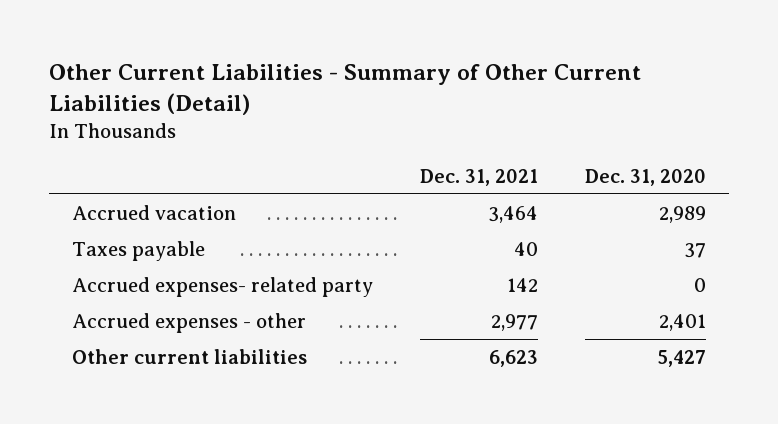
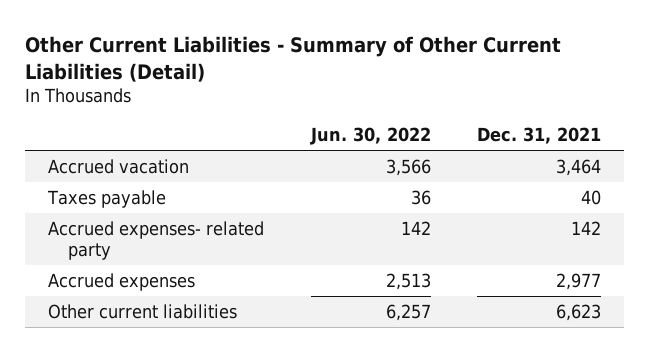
[585,168,707,186] Dec. 31, 2020 -> none
none -> [309,127,431,146] Jun. 30, 2022
[72,313,307,334] Accrued expenses - other -> [48,272,196,291] Accrued expenses

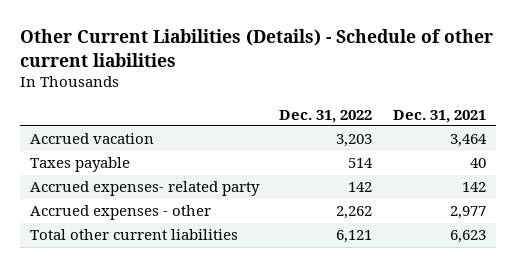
[25,36,562,82] Other Current Liabilities - Summary of Other Current Liabilities (Detail) -> [19,29,493,67] Other Current Liabilities (Details) - Schedule of other current liabilities
[309,127,431,146] Jun. 30, 2022 -> none
none -> [279,109,373,123] Dec. 31, 2022
[48,272,196,291] Accrued expenses -> [30,205,212,221] Accrued expenses - other
[48,303,238,319] Other current liabilities -> [30,229,239,241] Total other current liabilities

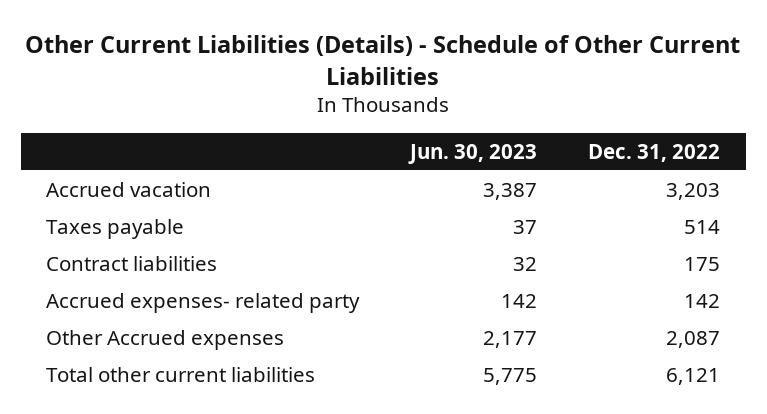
[19,29,493,67] Other Current Liabilities (Details) - Schedule of other current liabilities -> [25,34,741,85] Other Current Liabilities (Details) - Schedule of Other Current Liabilities
[392,109,486,123] Dec. 31, 2021 -> none
none -> [408,143,538,164] Jun. 30, 2023
none -> [46,255,218,271] Contract liabilities
[30,205,212,221] Accrued expenses - other -> [46,329,285,350] Other Accrued expenses
[336,206,373,220] 2,262 -> [666,330,721,348] 2,087

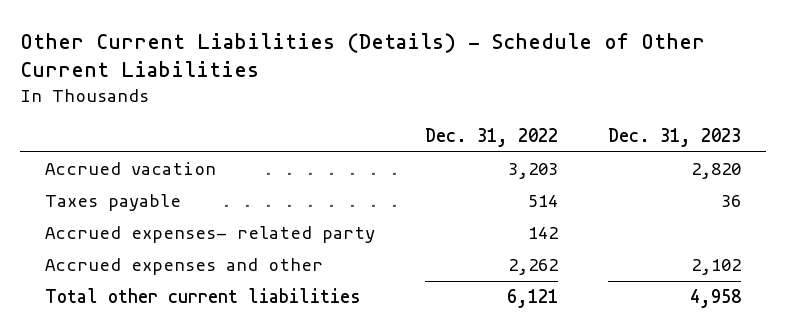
[408,143,538,164] Jun. 30, 2023 -> none
none -> [607,128,741,148] Dec. 31, 2023
[46,255,218,271] Contract liabilities -> none
[46,329,285,350] Other Accrued expenses -> [45,258,324,276] Accrued expenses and other
[666,330,721,348] 2,087 -> [508,259,559,276] 2,262

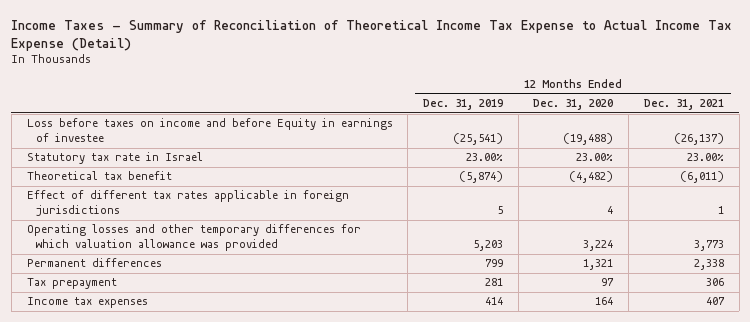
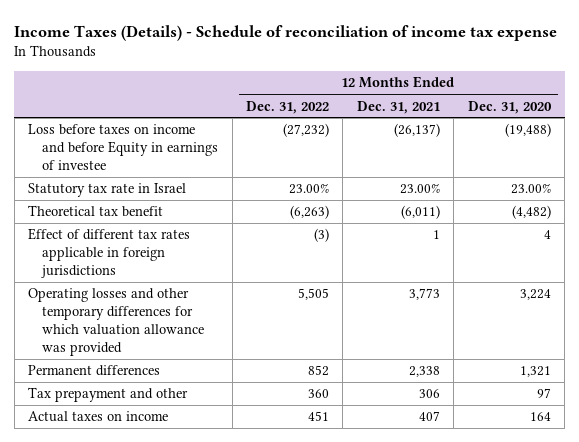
[11,19,733,51] Income Taxes - Summary of Reconciliation of Theoretical Income Tax Expense to Actual Income Tax Expense (Detail) -> [14,24,558,41] Income Taxes (Details) - Schedule of reconciliation of income tax expense
[423,99,504,111] Dec. 31, 2019 -> none
none -> [246,100,330,114] Dec. 31, 2022
[26,278,117,290] Tax prepayment -> [28,387,189,403] Tax prepayment and other
[26,297,148,309] Income tax expenses -> [28,411,169,423] Actual taxes on income

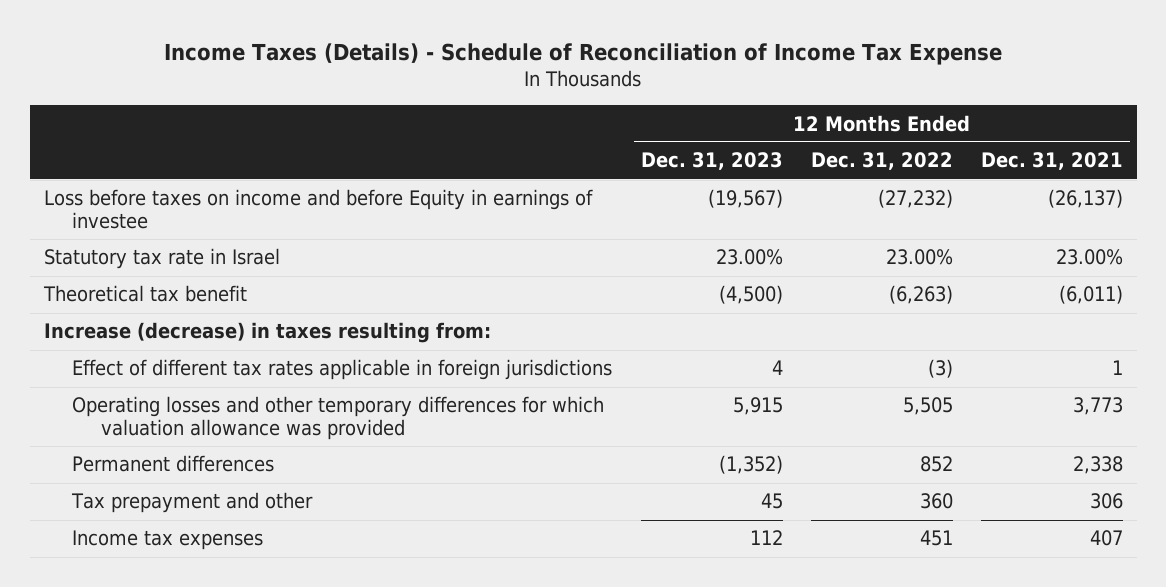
[14,24,558,41] Income Taxes (Details) - Schedule of reconciliation of income tax expense -> [164,42,1003,65] Income Taxes (Details) - Schedule of Reconciliation of Income Tax Expense
[467,100,552,114] Dec. 31, 2020 -> none
none -> [640,152,783,171] Dec. 31, 2023
none -> [43,322,491,344] Increase (decrease) in taxes resulting from:
[28,411,169,423] Actual taxes on income -> [72,530,264,551] Income tax expenses

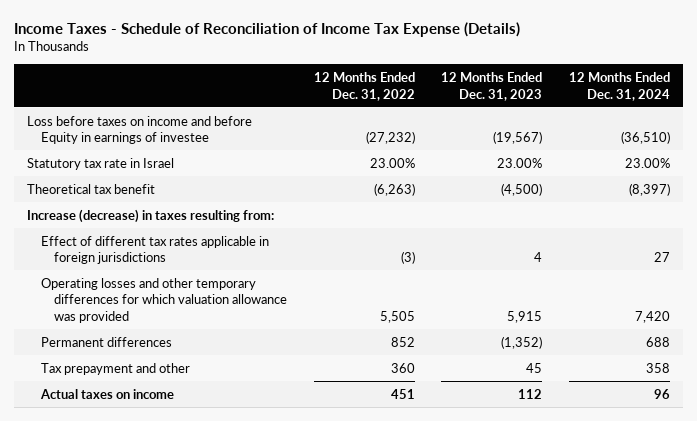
[164,42,1003,65] Income Taxes (Details) - Schedule of Reconciliation of Income Tax Expense -> [13,21,520,37] Income Taxes - Schedule of Reconciliation of Income Tax Expense (Details)
[980,152,1123,171] Dec. 31, 2021 -> none
none -> [568,72,670,101] 12 Months Ended Dec. 31, 2024
[72,530,264,551] Income tax expenses -> [39,388,174,399] Actual taxes on income

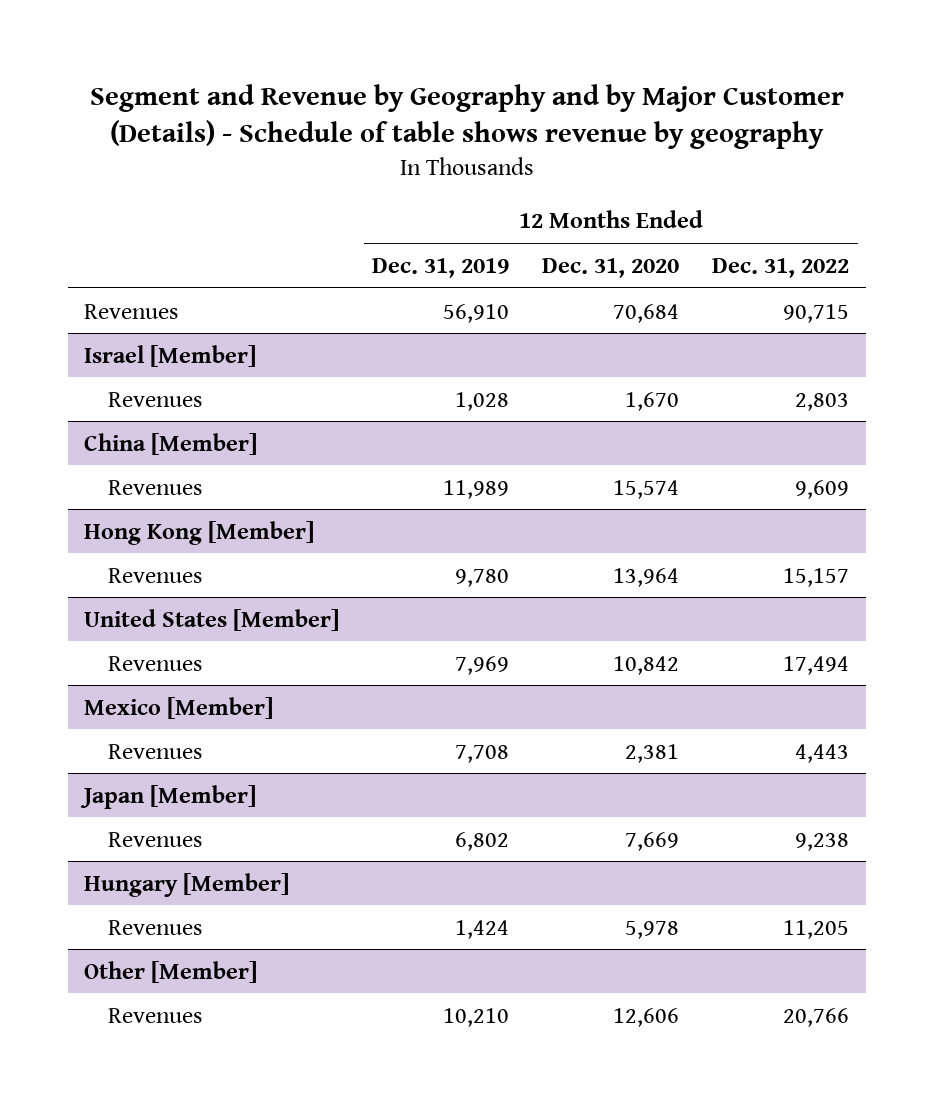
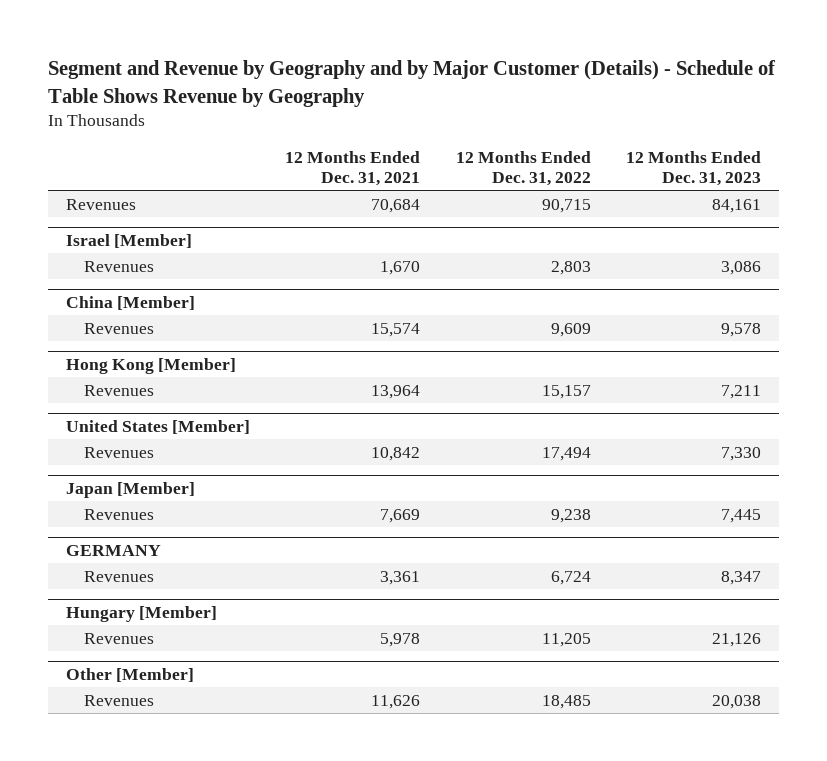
[89,84,844,150] Segment and Revenue by Geography and by Major Customer (Details) - Schedule of table shows revenue by geography -> [47,60,776,107] Segment and Revenue by Geography and by Major Customer (Details) - Schedule of Table Shows Revenue by Geography
[372,257,510,278] Dec. 31, 2019 -> none
[542,257,680,278] Dec. 31, 2020 -> none
none -> [285,150,421,186] 12 Months Ended Dec. 31, 2021
none -> [626,150,762,186] 12 Months Ended Dec. 31, 2023
[84,696,274,719] Mexico [Member] -> none
[107,743,203,759] Revenues -> none
none -> [65,544,161,556] GERMANY
none -> [83,570,154,582] Revenues
[783,1007,850,1027] 20,766 -> [541,694,591,709] 18,485

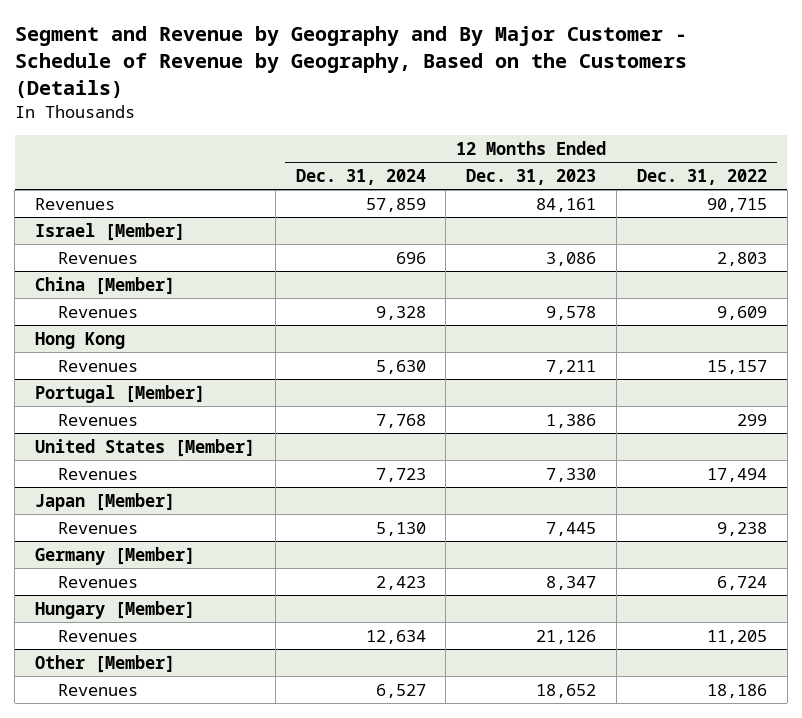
[47,60,776,107] Segment and Revenue by Geography and by Major Customer (Details) - Schedule of Table Shows Revenue by Geography -> [14,26,687,98] Segment and Revenue by Geography and By Major Customer - Schedule of Revenue by Geography, Based on the Customers (Details)
[285,150,421,186] 12 Months Ended Dec. 31, 2021 -> none
none -> [295,168,426,185] Dec. 31, 2024
[65,357,236,374] Hong Kong [Member] -> [34,331,125,349] Hong Kong
none -> [34,384,205,403] Portugal [Member]
none -> [57,413,138,426] Revenues
[65,544,161,556] GERMANY -> [34,546,195,565] Germany [Member]
[541,694,591,709] 18,485 -> [706,683,767,698] 18,186
[712,694,762,709] 20,038 -> [536,683,597,698] 18,652

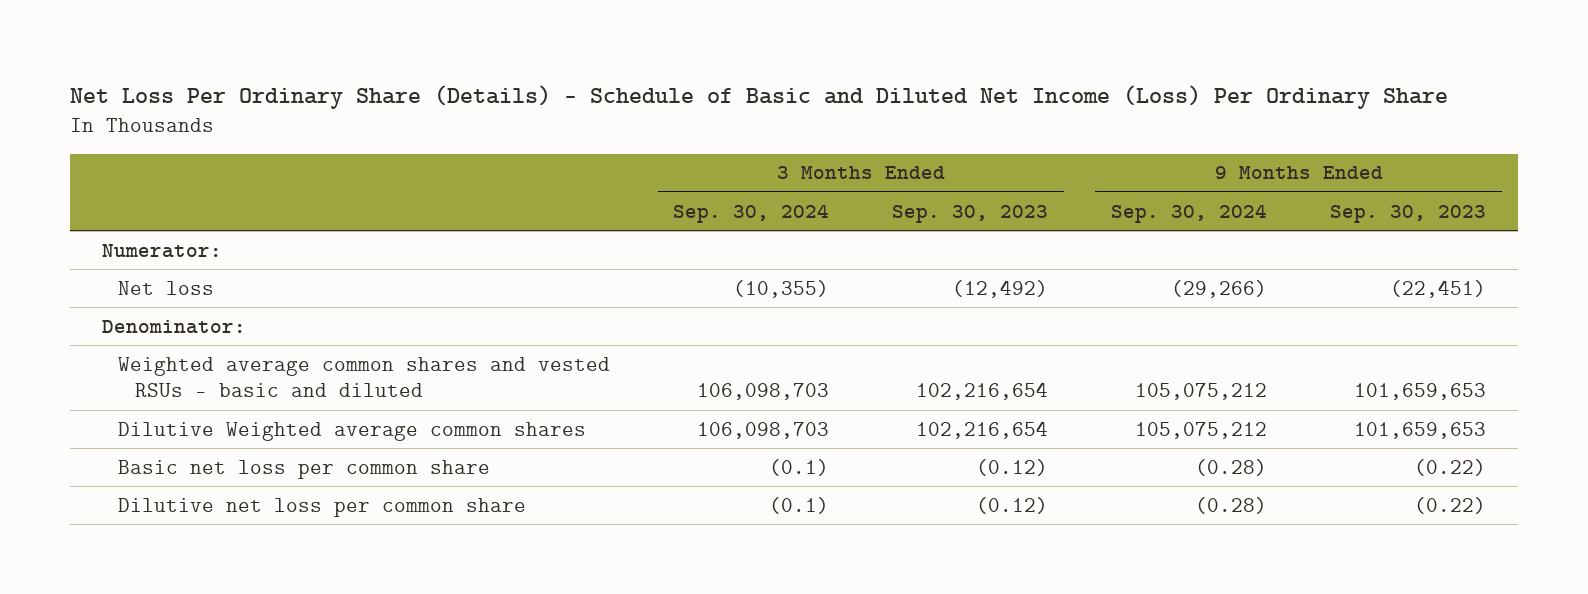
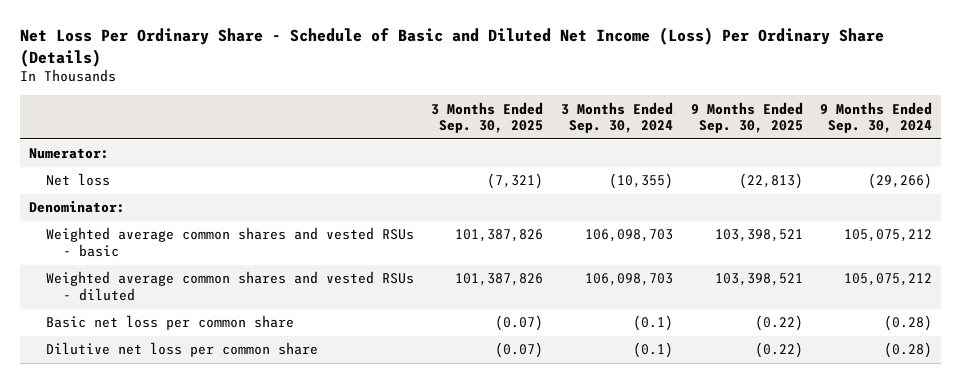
[70,85,1449,110] Net Loss Per Ordinary Share (Details) - Schedule of Basic and Diluted Net Income (Loss) Per Ordinary Share -> [19,27,884,67] Net Loss Per Ordinary Share - Schedule of Basic and Diluted Net Income (Loss) Per Ordinary Share (Details)
[892,204,1049,223] Sep. 30, 2023 -> none
[1330,204,1487,223] Sep. 30, 2023 -> none
none -> [431,101,544,134] 3 Months Ended Sep. 30, 2025
none -> [690,101,803,134] 9 Months Ended Sep. 30, 2025
[118,356,611,398] Weighted average common shares and vested RSUs - basic and diluted -> [45,227,414,257] Weighted average common shares and vested RSUs - basic
[118,421,587,441] Dilutive Weighted average common shares -> [45,271,414,301] Weighted average common shares and vested RSUs - diluted

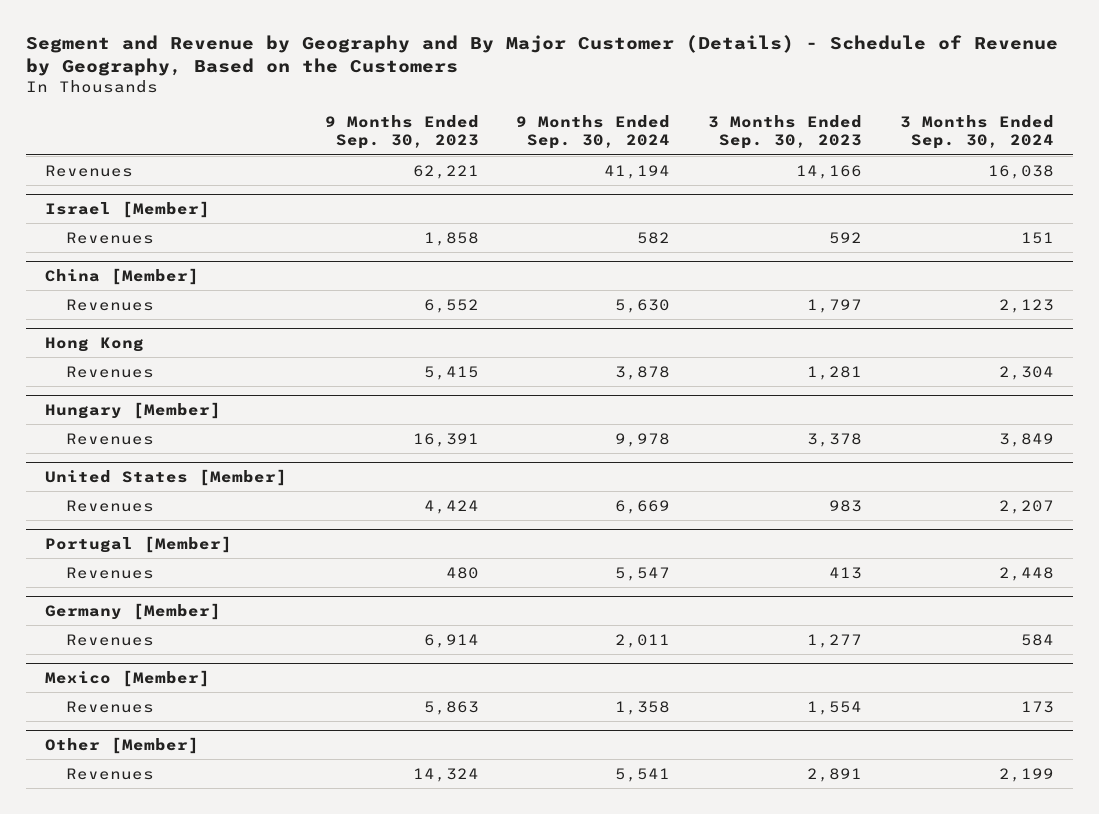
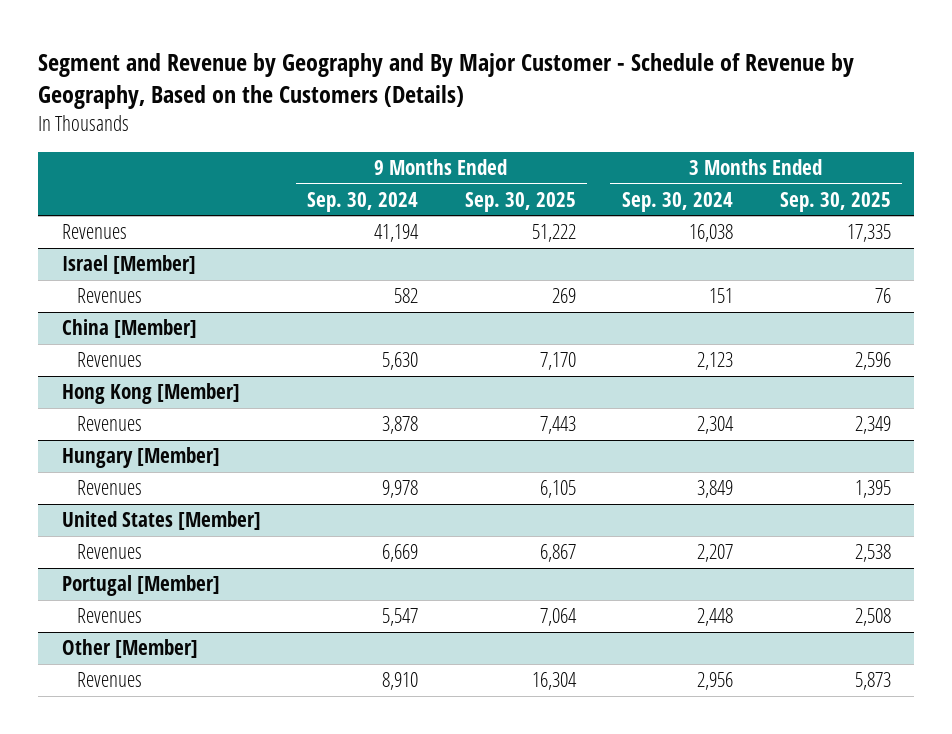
[26,35,1059,77] Segment and Revenue by Geography and By Major Customer (Details) - Schedule of Revenue by Geography, Based on the Customers -> [38,52,855,109] Segment and Revenue by Geography and By Major Customer - Schedule of Revenue by Geography, Based on the Customers (Details)
[324,114,479,150] 9 Months Ended Sep. 30, 2023 -> none
[708,114,863,150] 3 Months Ended Sep. 30, 2023 -> none
none -> [464,191,576,212] Sep. 30, 2025
none -> [779,191,891,212] Sep. 30, 2025
[45,336,145,352] Hong Kong -> [61,383,240,405] Hong Kong [Member]
[45,602,222,620] Germany [Member] -> none
[66,633,155,646] Revenues -> none
[45,669,211,687] Mexico [Member] -> none
[66,700,155,713] Revenues -> none
[615,767,671,782] 5,541 -> [382,672,419,691] 8,910
[998,767,1054,782] 2,199 -> [697,672,734,691] 2,956

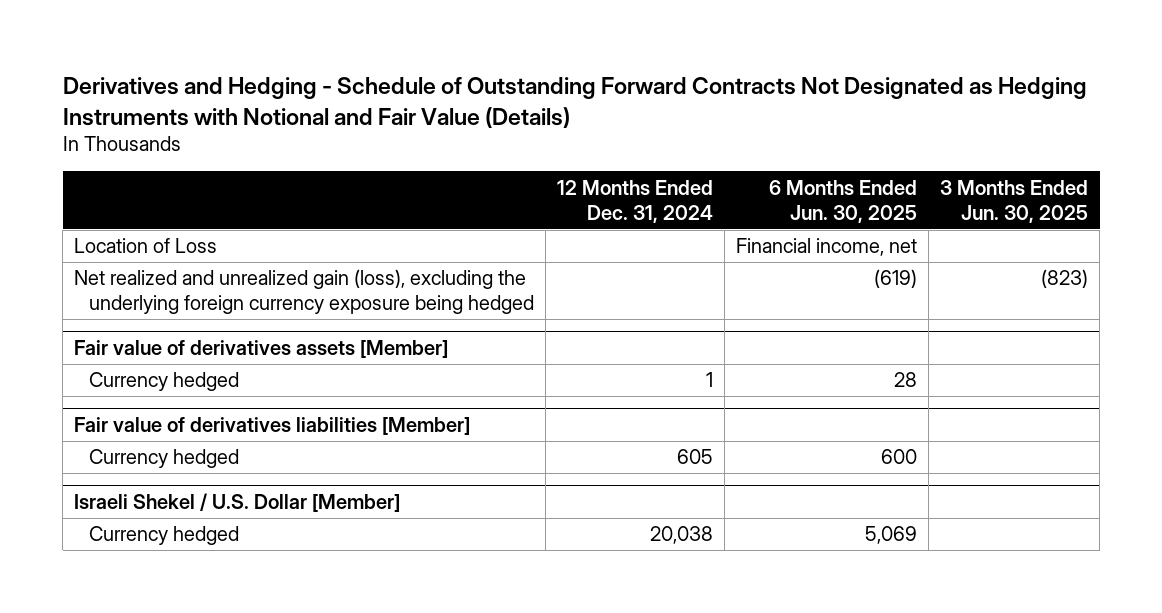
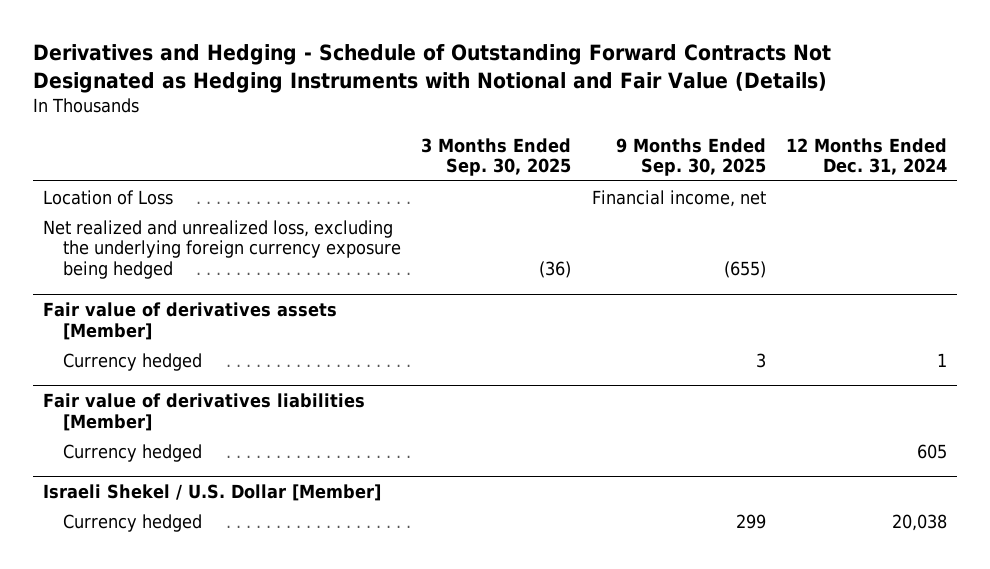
[769,179,918,223] 6 Months Ended Jun. 30, 2025 -> none
[940,179,1089,223] 3 Months Ended Jun. 30, 2025 -> none
none -> [421,137,572,177] 3 Months Ended Sep. 30, 2025
none -> [615,137,766,177] 9 Months Ended Sep. 30, 2025
[74,269,535,315] Net realized and unrealized gain (loss), excluding the underlying foreign currency exposure being hedged -> [43,219,401,280] Net realized and unrealized loss, excluding the underlying foreign currency exposure being hedged

